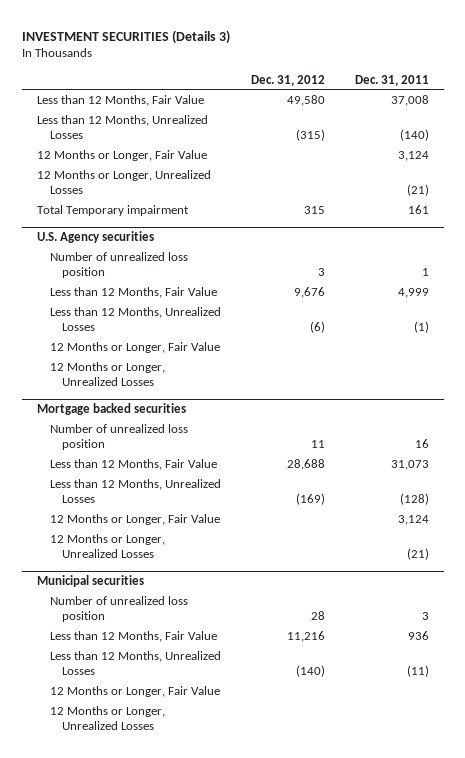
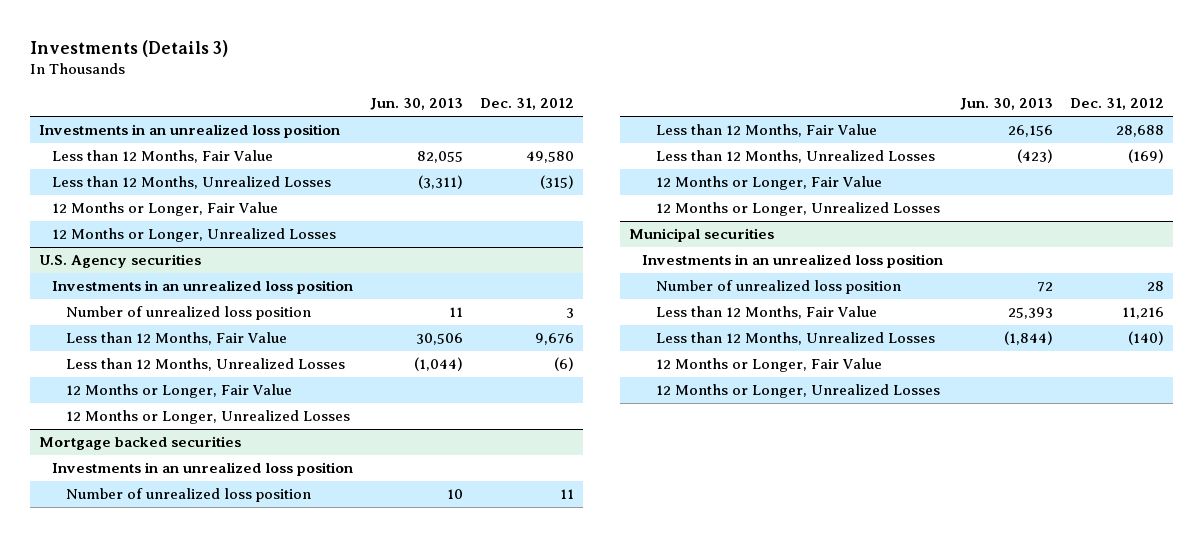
[21,29,230,44] INVESTMENT SECURITIES (Details 3) -> [30,39,229,57] Investments (Details 3)
[354,74,429,86] Dec. 31, 2011 -> none
none -> [370,98,464,111] Jun. 30, 2013
none -> [38,124,340,139] Investments in an unrealized loss position
[36,204,189,216] Total Temporary impairment -> none
none -> [52,280,354,295] Investments in an unrealized loss position
none -> [52,462,354,477] Investments in an unrealized loss position
none -> [642,254,944,269] Investments in an unrealized loss position

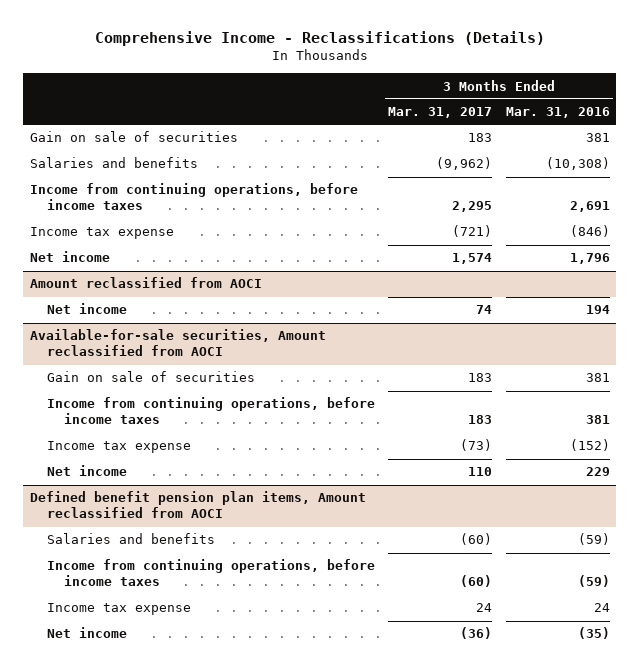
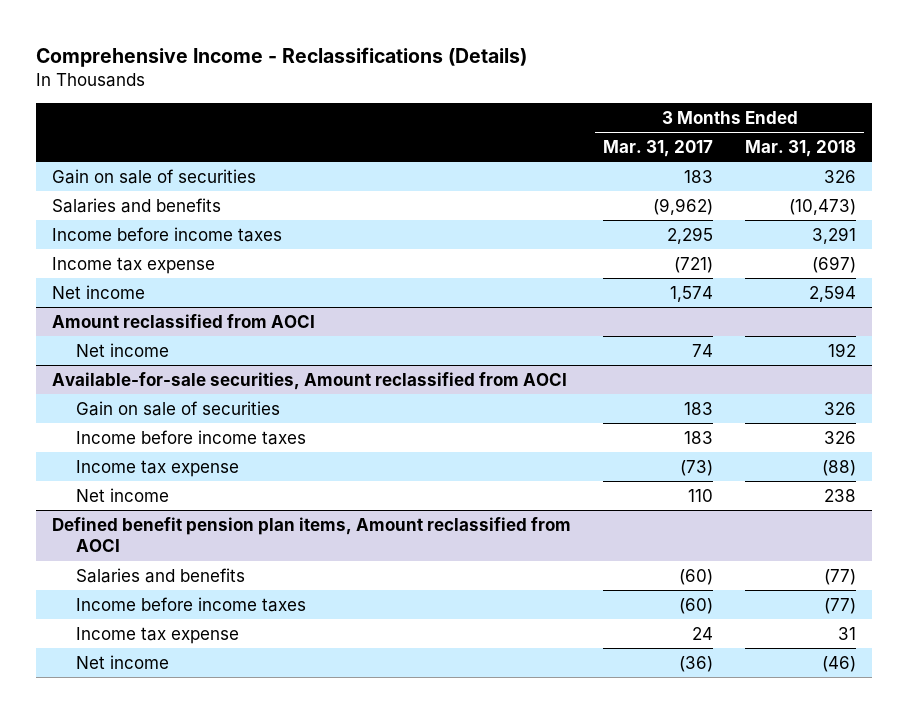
[505,107,610,119] Mar. 31, 2016 -> none
none -> [745,139,857,157] Mar. 31, 2018
[30,183,359,211] Income from continuing operations, before income taxes -> [52,226,283,242] Income before income taxes
[46,397,375,425] Income from continuing operations, before income taxes -> [76,429,307,445] Income before income taxes
[46,559,375,587] Income from continuing operations, before income taxes -> [76,596,307,612] Income before income taxes

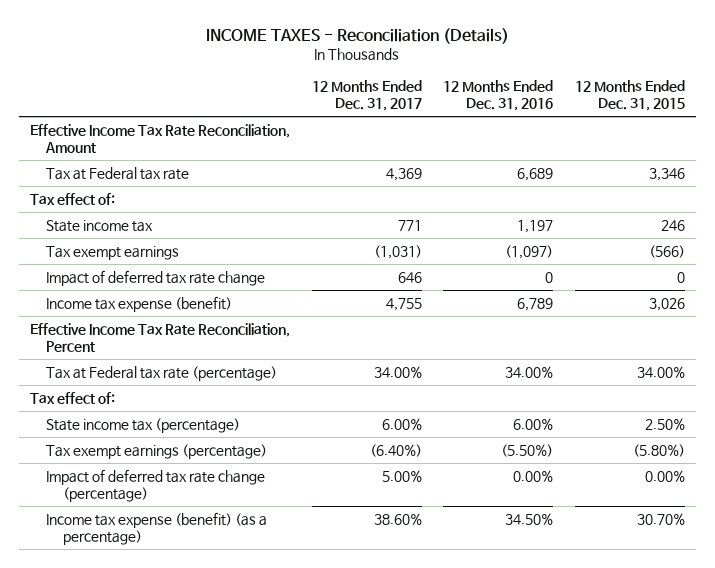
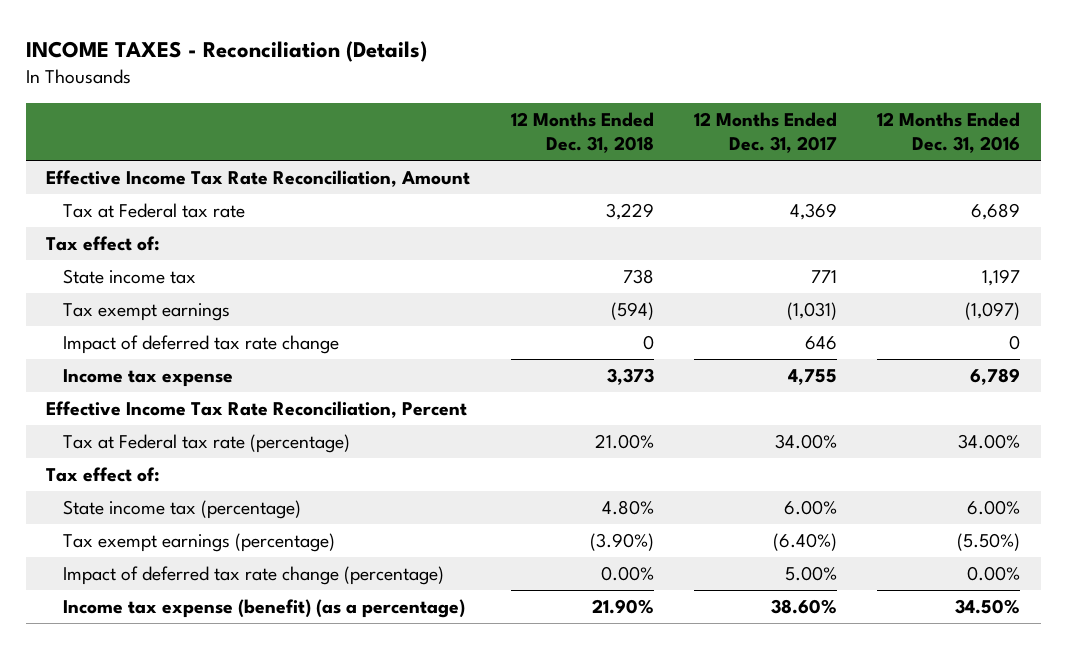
[574,80,685,111] 12 Months Ended Dec. 31, 2015 -> none
none -> [510,112,654,154] 12 Months Ended Dec. 31, 2018
[46,296,233,313] Income tax expense (benefit) -> [62,369,233,388] Income tax expense

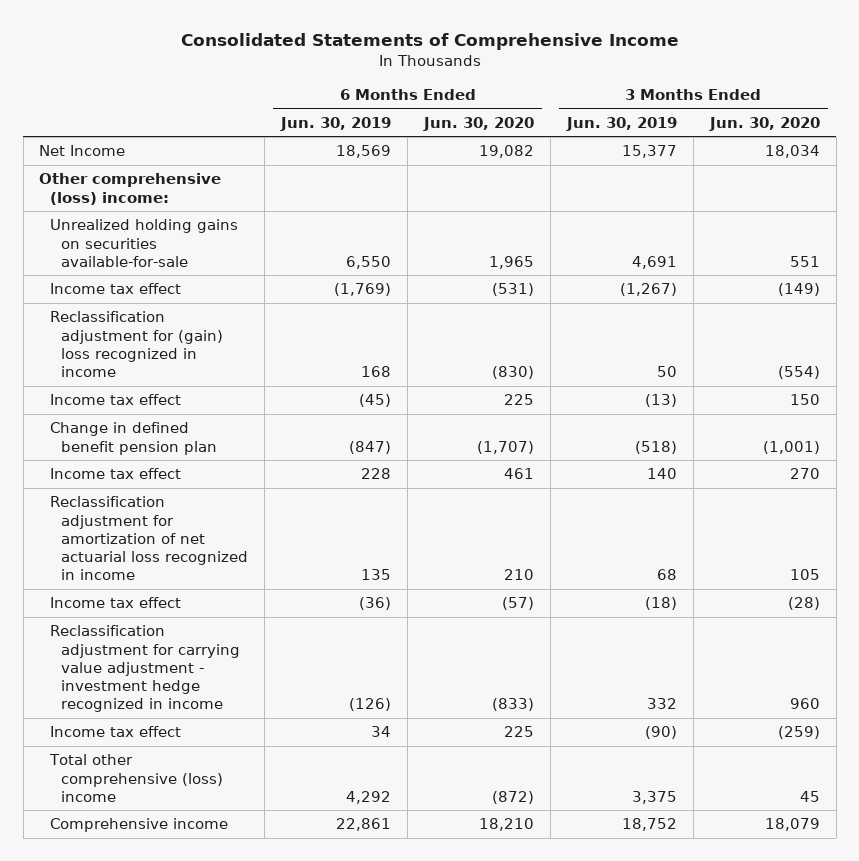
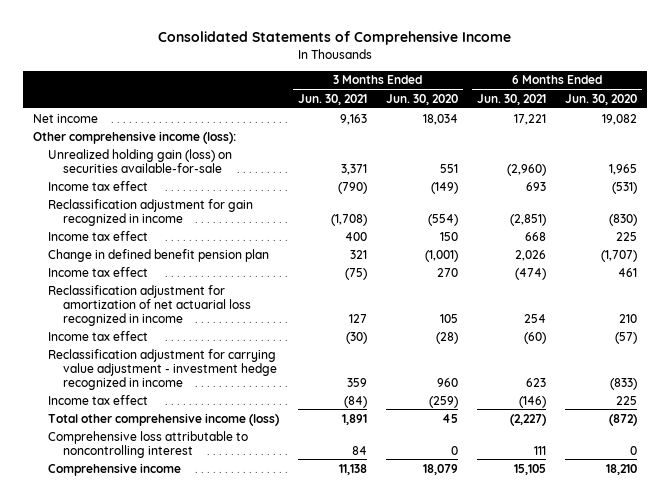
[280,116,392,131] Jun. 30, 2019 -> none
[565,116,677,131] Jun. 30, 2019 -> none
none -> [297,93,367,105] Jun. 30, 2021
none -> [477,93,547,105] Jun. 30, 2021
[39,145,126,157] Net Income -> [32,113,98,123] Net income
[39,173,222,205] Other comprehensive (loss) income: -> [32,130,236,144] Other comprehensive income (loss):
[50,219,239,267] Unrealized holding gains on securities available-for-sale -> [47,148,232,173] Unrealized holding gain (loss) on securities available-for-sale
[50,311,224,378] Reclassification adjustment for (gain) loss recognized in income -> [47,198,253,226] Reclassification adjustment for gain recognized in income
[49,754,224,802] Total other comprehensive (loss) income -> [47,412,279,426] Total other comprehensive income (loss)
none -> [47,430,248,458] Comprehensive loss attributable to noncontrolling interest

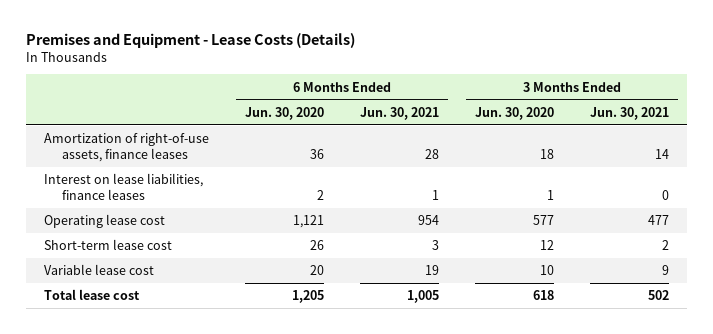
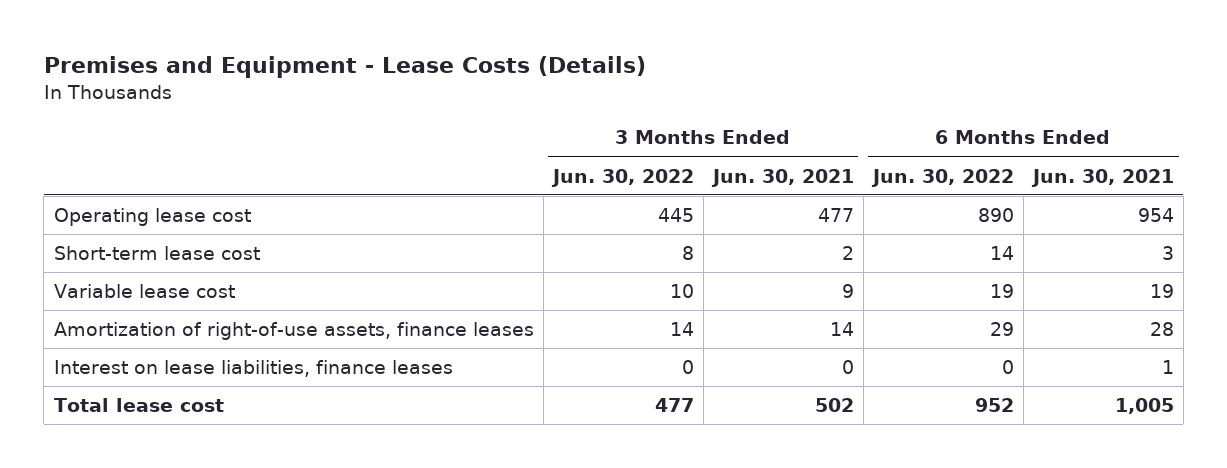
[244,106,324,120] Jun. 30, 2020 -> none
[474,106,554,120] Jun. 30, 2020 -> none
none -> [550,168,694,187] Jun. 30, 2022
none -> [870,168,1014,187] Jun. 30, 2022
[43,133,209,162] Amortization of right-of-use assets, finance leases -> [53,322,534,341] Amortization of right-of-use assets, finance leases
[43,173,203,200] Interest on lease liabilities, finance leases -> [53,360,453,378] Interest on lease liabilities, finance leases

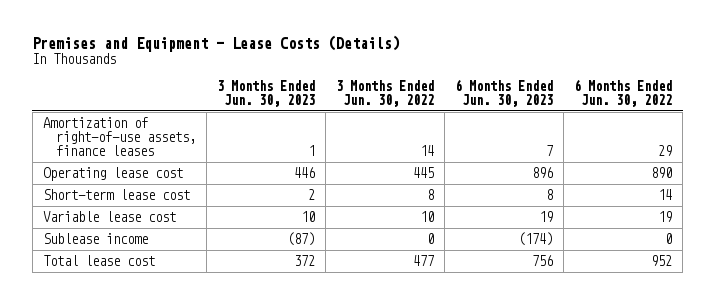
[710,168,854,187] Jun. 30, 2021 -> none
[1030,168,1174,187] Jun. 30, 2021 -> none
none -> [216,79,315,107] 3 Months Ended Jun. 30, 2023
none -> [455,78,554,107] 6 Months Ended Jun. 30, 2023
[53,322,534,341] Amortization of right-of-use assets, finance leases -> [42,116,196,157] Amortization of right-of-use assets, finance leases
[53,360,453,378] Interest on lease liabilities, finance leases -> none
none -> [42,232,148,244] Sublease income

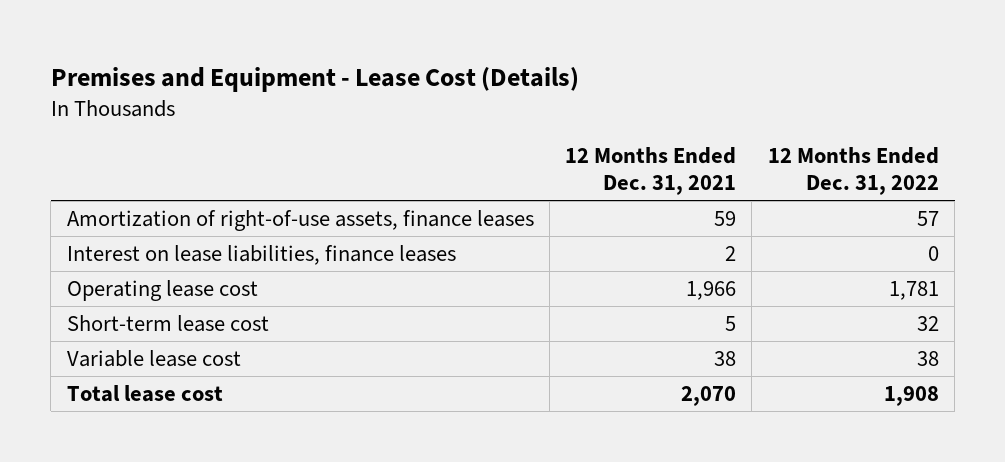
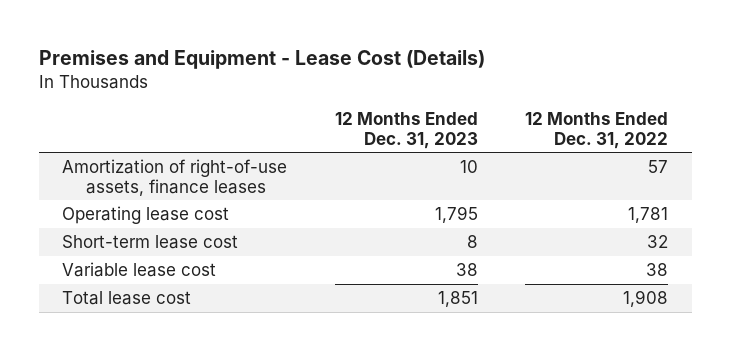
[565,147,737,196] 12 Months Ended Dec. 31, 2021 -> none
none -> [334,111,478,149] 12 Months Ended Dec. 31, 2023
[66,244,456,265] Interest on lease liabilities, finance leases -> none

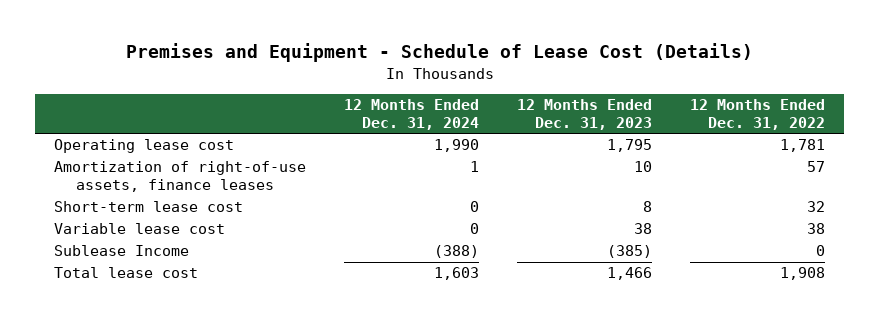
[38,49,485,69] Premises and Equipment - Lease Cost (Details) -> [125,43,753,63] Premises and Equipment - Schedule of Lease Cost (Details)
none -> [344,99,480,130] 12 Months Ended Dec. 31, 2024
[62,159,288,196] Amortization of right-of-use assets, finance leases -> [53,161,306,193] Amortization of right-of-use assets, finance leases
none -> [53,245,189,257] Sublease Income
[437,291,478,308] 1,851 -> [607,267,653,281] 1,466

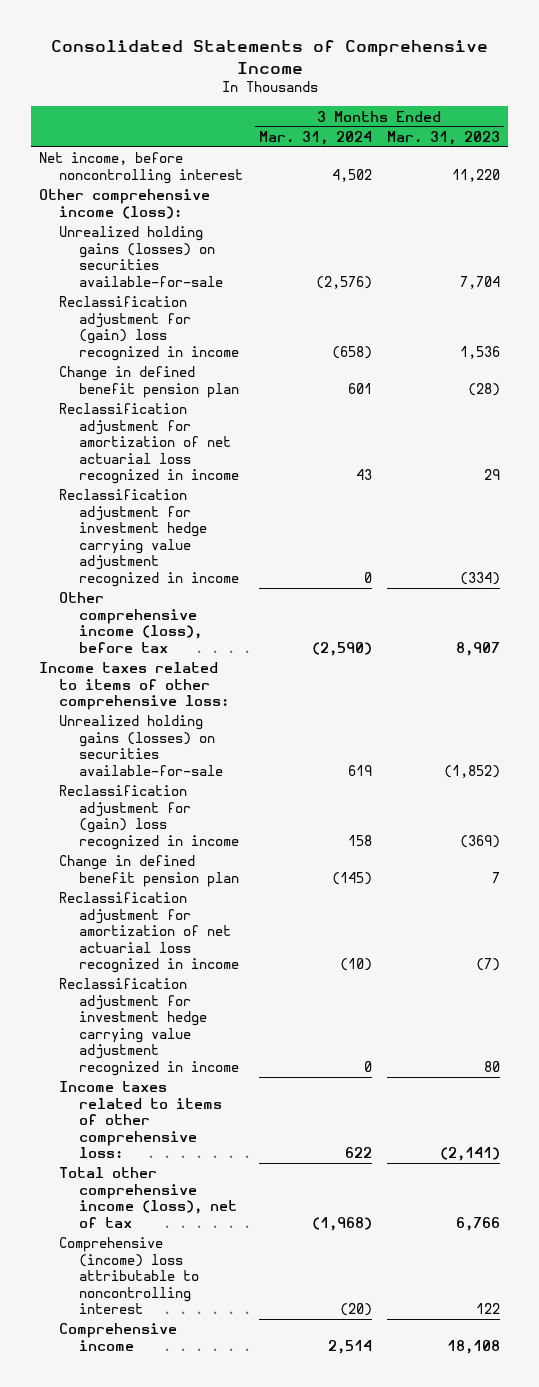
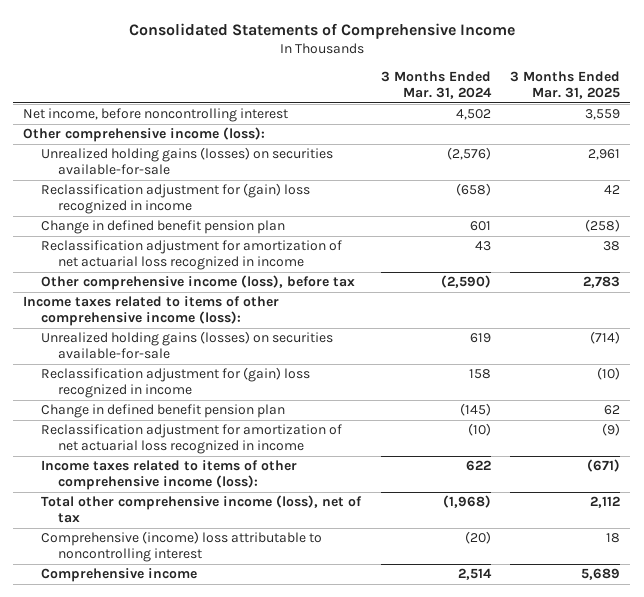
[387,130,501,145] Mar. 31, 2023 -> none
none -> [510,71,621,100] 3 Months Ended Mar. 31, 2025
[58,489,239,587] Reclassification adjustment for investment hedge carrying value adjustment recognized in income -> none
[39,662,229,711] Income taxes related to items of other comprehensive loss: -> [23,296,280,327] Income taxes related to items of other comprehensive income (loss):
[58,978,239,1076] Reclassification adjustment for investment hedge carrying value adjustment recognized in income -> none
[58,1081,222,1159] Income taxes related to items of other comprehensive loss: -> [40,460,297,491] Income taxes related to items of other comprehensive income (loss):

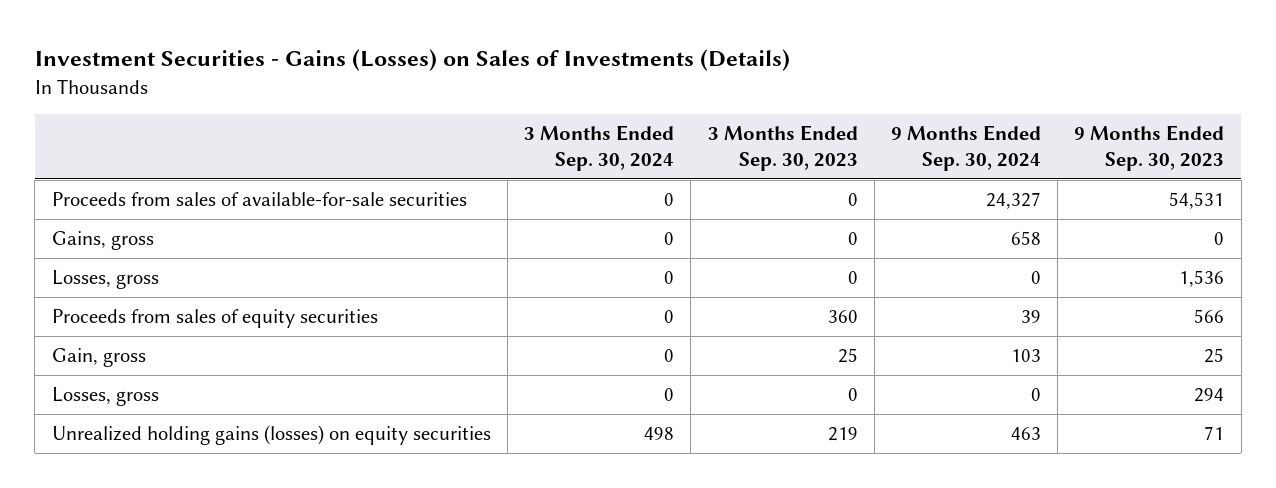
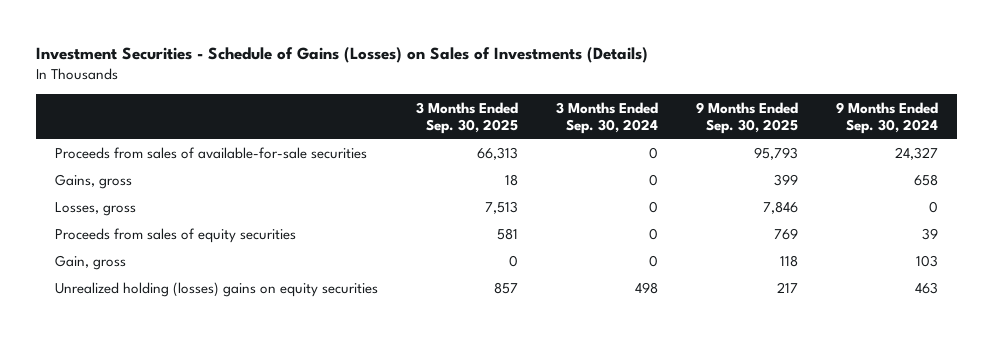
[34,49,790,72] Investment Securities - Gains (Losses) on Sales of Investments (Details) -> [35,47,648,64] Investment Securities - Schedule of Gains (Losses) on Sales of Investments (Details)
[707,125,858,171] 3 Months Ended Sep. 30, 2023 -> none
[1074,125,1225,171] 9 Months Ended Sep. 30, 2023 -> none
none -> [415,101,518,135] 3 Months Ended Sep. 30, 2025
none -> [696,101,799,135] 9 Months Ended Sep. 30, 2025
[51,387,159,407] Losses, gross -> none
[51,425,491,446] Unrealized holding gains (losses) on equity securities -> [54,282,378,298] Unrealized holding (losses) gains on equity securities

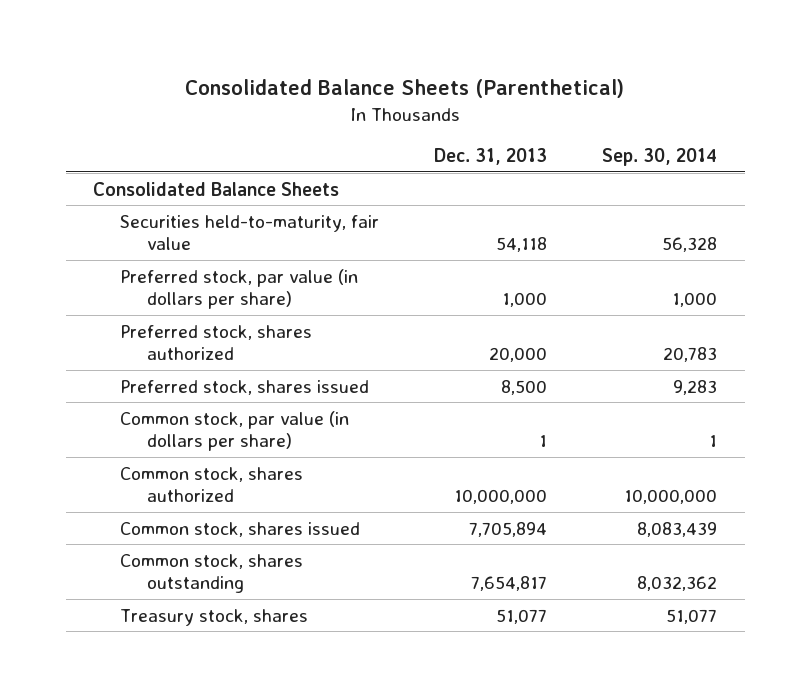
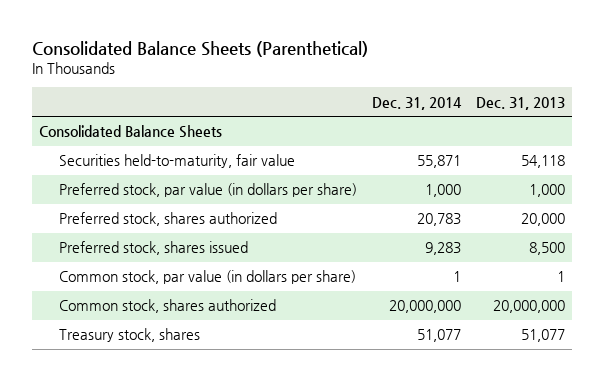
[602,148,718,167] Sep. 30, 2014 -> none
none -> [371,96,462,110] Dec. 31, 2014
[120,521,361,537] Common stock, shares issued -> none
[120,553,304,594] Common stock, shares outstanding -> none
[454,489,548,505] 10,000,000 -> [492,300,565,314] 20,000,000

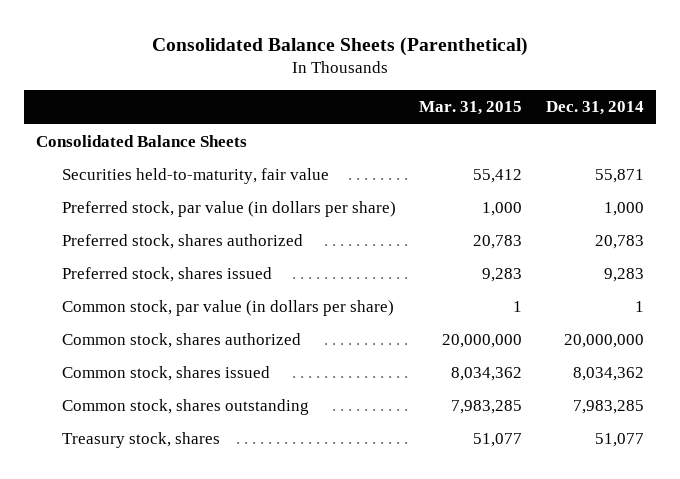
[475,96,565,110] Dec. 31, 2013 -> none
none -> [419,101,523,116] Mar. 31, 2015
none -> [61,366,270,382] Common stock, shares issued
none -> [61,399,309,416] Common stock, shares outstanding

